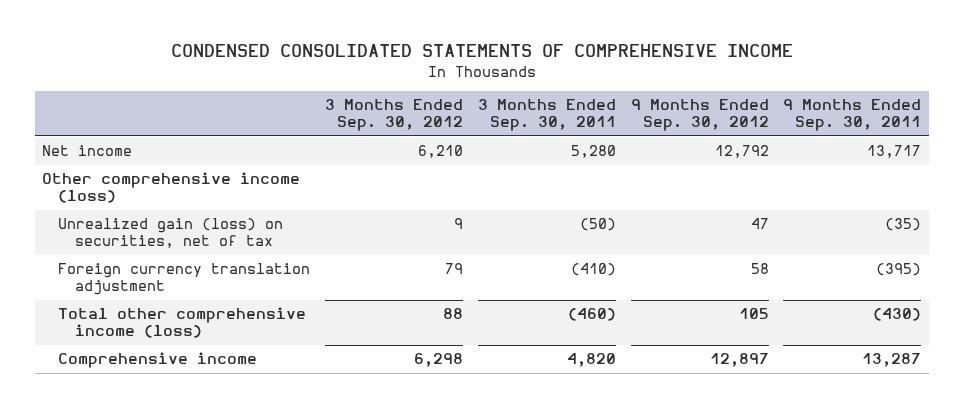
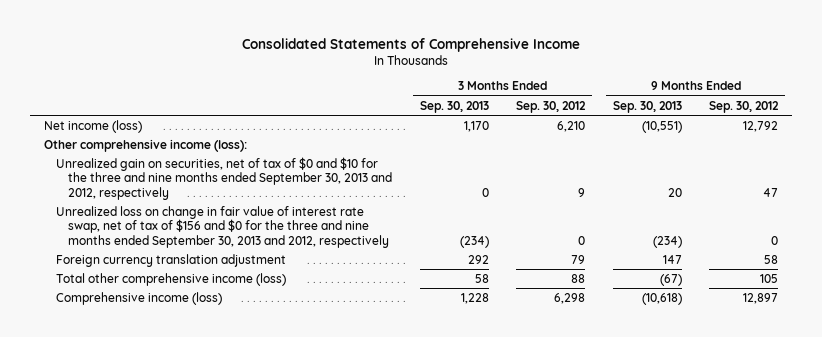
[170,44,793,58] CONDENSED CONSOLIDATED STATEMENTS OF COMPREHENSIVE INCOME -> [242,37,581,52] Consolidated Statements of Comprehensive Income
[477,99,616,132] 3 Months Ended Sep. 30, 2011 -> none
[783,99,922,132] 9 Months Ended Sep. 30, 2011 -> none
none -> [419,100,489,113] Sep. 30, 2013
none -> [612,100,682,113] Sep. 30, 2013
[41,145,132,157] Net income -> [43,119,142,133] Net income (loss)
[41,172,300,204] Other comprehensive income (loss) -> [43,138,247,152] Other comprehensive income (loss):
[58,218,284,249] Unrealized gain (loss) on securities, net of tax -> [56,156,393,200] Unrealized gain on securities, net of tax of $0 and $10 for the three and nine months ended September 30, 2013 and 2012, respectively
none -> [56,205,390,248] Unrealized loss on change in fair value of interest rate swap, net of tax of $156 and $0 for the three and nine months ended September 30, 2013 and 2012, respectively
[58,352,258,369] Comprehensive income -> [56,291,223,305] Comprehensive income (loss)

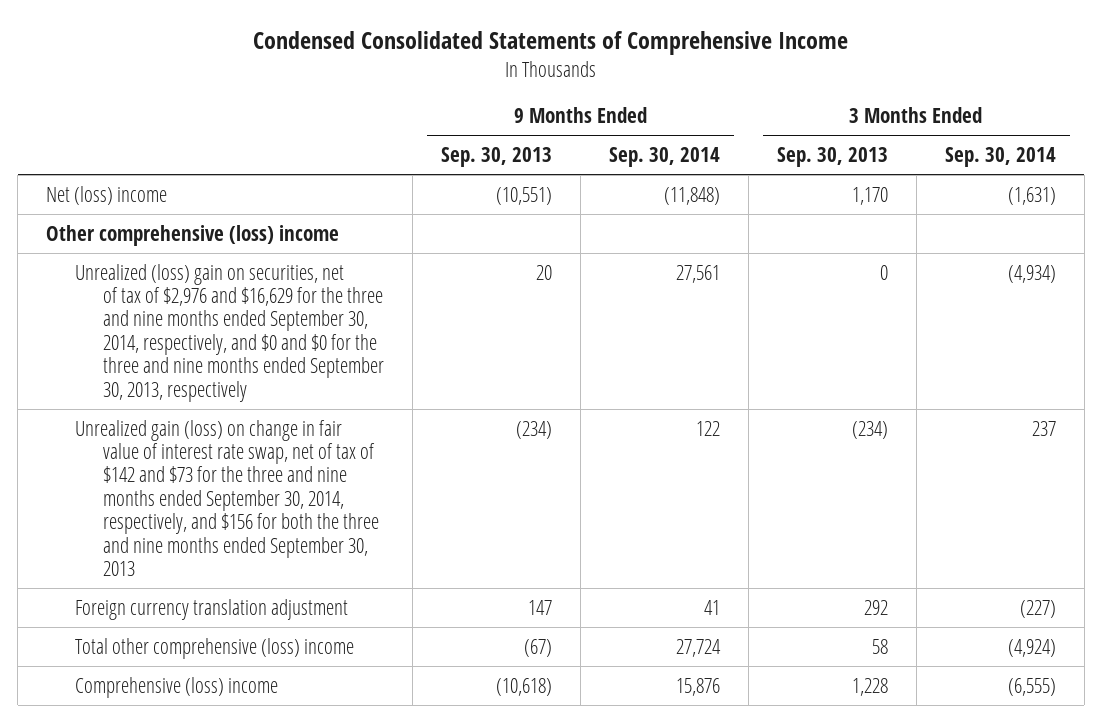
[242,37,581,52] Consolidated Statements of Comprehensive Income -> [252,31,848,56] Condensed Consolidated Statements of Comprehensive Income
[516,100,587,113] Sep. 30, 2012 -> none
[709,100,780,113] Sep. 30, 2012 -> none
none -> [609,147,721,168] Sep. 30, 2014
none -> [944,147,1056,168] Sep. 30, 2014
[43,119,142,133] Net income (loss) -> [46,185,168,205] Net (loss) income
[43,138,247,152] Other comprehensive income (loss): -> [46,224,340,246] Other comprehensive (loss) income
[56,156,393,200] Unrealized gain on securities, net of tax of $0 and $10 for the three and nine months ended September 30, 2013 and 2012, respectively -> [74,263,385,402] Unrealized (loss) gain on securities, net of tax of $2,976 and $16,629 for the three and nine months ended September 30, 2014, respectively, and $0 and $0 for the three and nine months ended September 30, 2013, respectively
[56,205,390,248] Unrealized loss on change in fair value of interest rate swap, net of tax of $156 and $0 for the three and nine months ended September 30, 2013 and 2012, respectively -> [74,419,380,576] Unrealized gain (loss) on change in fair value of interest rate swap, net of tax of $142 and $73 for the three and nine months ended September 30, 2014, respectively, and $156 for both the three and nine months ended September 30, 2013
[56,272,287,286] Total other comprehensive income (loss) -> [74,637,354,659] Total other comprehensive (loss) income
[56,291,223,305] Comprehensive income (loss) -> [74,676,278,698] Comprehensive (loss) income

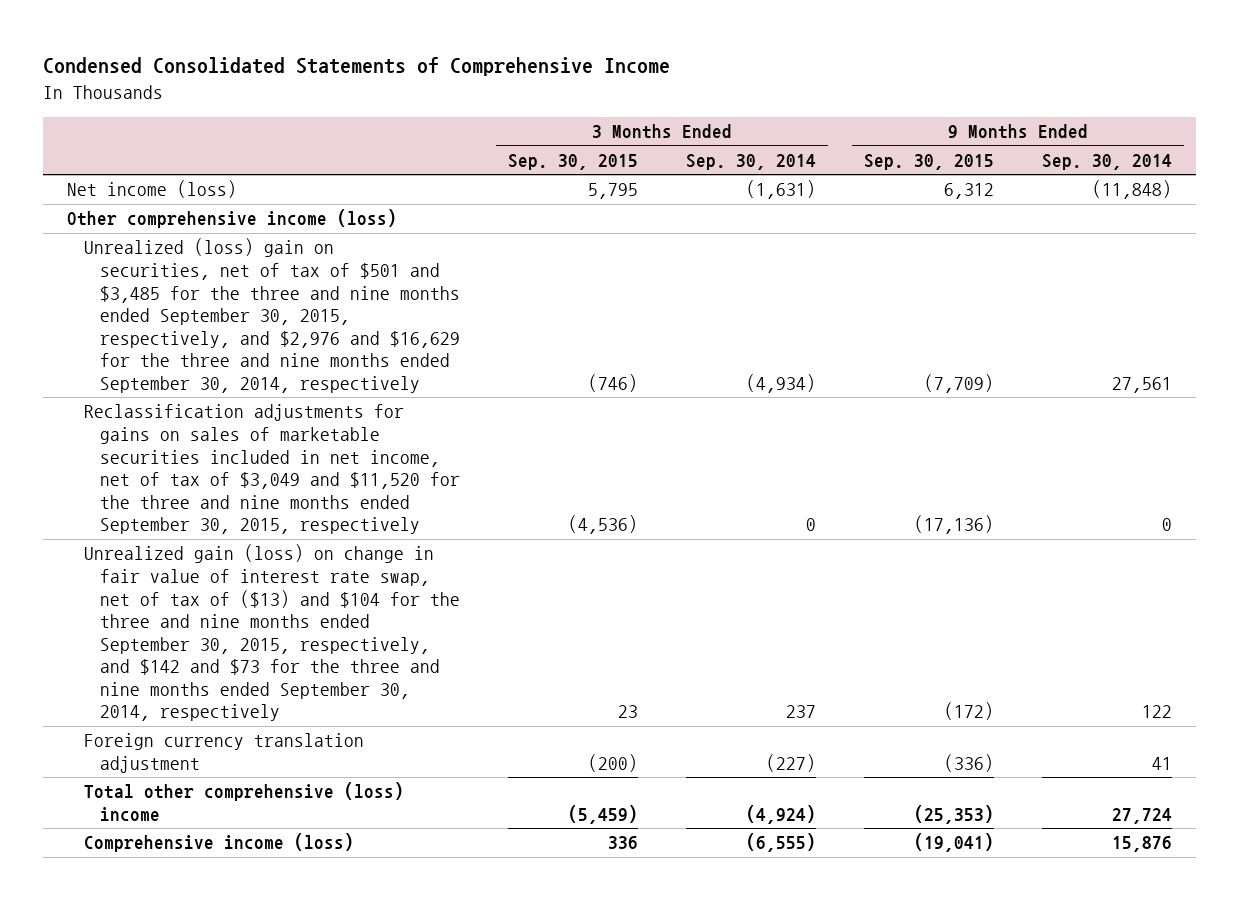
[441,147,553,168] Sep. 30, 2013 -> none
[776,147,888,168] Sep. 30, 2013 -> none
none -> [508,153,639,170] Sep. 30, 2015
none -> [864,153,995,170] Sep. 30, 2015
[46,185,168,205] Net (loss) income -> [67,180,238,199] Net income (loss)
[46,224,340,246] Other comprehensive (loss) income -> [67,209,398,229] Other comprehensive income (loss)
[74,263,385,402] Unrealized (loss) gain on securities, net of tax of $2,976 and $16,629 for the three and nine months ended September 30, 2014, respectively, and $0 and $0 for the three and nine months ended September 30, 2013, respectively -> [83,238,461,393] Unrealized (loss) gain on securities, net of tax of $501 and $3,485 for the three and nine months ended September 30, 2015, respectively, and $2,976 and $16,629 for the three and nine months ended September 30, 2014, respectively
none -> [83,404,461,535] Reclassification adjustments for gains on sales of marketable securities included in net income, net of tax of $3,049 and $11,520 for the three and nine months ended September 30, 2015, respectively
[74,419,380,576] Unrealized gain (loss) on change in fair value of interest rate swap, net of tax of $142 and $73 for the three and nine months ended September 30, 2014, respectively, and $156 for both the three and nine months ended September 30, 2013 -> [83,544,461,722] Unrealized gain (loss) on change in fair value of interest rate swap, net of tax of ($13) and $104 for the three and nine months ended September 30, 2015, respectively, and $142 and $73 for the three and nine months ended September 30, 2014, respectively
[74,676,278,698] Comprehensive (loss) income -> [83,833,354,853] Comprehensive income (loss)

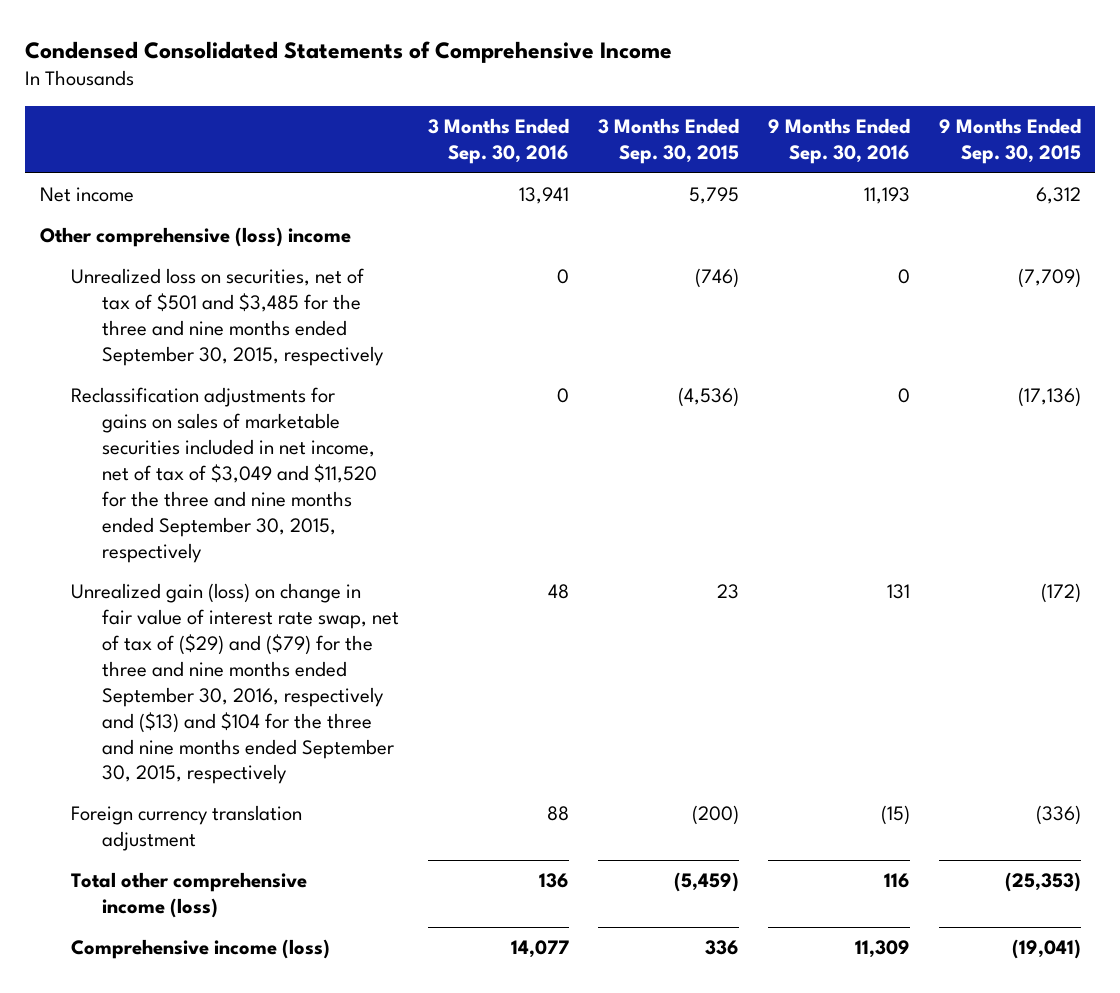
[686,153,817,170] Sep. 30, 2014 -> none
[1042,153,1173,170] Sep. 30, 2014 -> none
none -> [428,118,570,165] 3 Months Ended Sep. 30, 2016
none -> [767,118,910,165] 9 Months Ended Sep. 30, 2016
[67,180,238,199] Net income (loss) -> [39,187,134,203] Net income
[67,209,398,229] Other comprehensive income (loss) -> [39,227,351,248] Other comprehensive (loss) income
[83,238,461,393] Unrealized (loss) gain on securities, net of tax of $501 and $3,485 for the three and nine months ended September 30, 2015, respectively, and $2,976 and $16,629 for the three and nine months ended September 30, 2014, respectively -> [71,268,385,366] Unrealized loss on securities, net of tax of $501 and $3,485 for the three and nine months ended September 30, 2015, respectively
[83,544,461,722] Unrealized gain (loss) on change in fair value of interest rate swap, net of tax of ($13) and $104 for the three and nine months ended September 30, 2015, respectively, and $142 and $73 for the three and nine months ended September 30, 2014, respectively -> [71,583,400,785] Unrealized gain (loss) on change in fair value of interest rate swap, net of tax of ($29) and ($79) for the three and nine months ended September 30, 2016, respectively and ($13) and $104 for the three and nine months ended September 30, 2015, respectively
[83,782,404,822] Total other comprehensive (loss) income -> [71,872,308,919] Total other comprehensive income (loss)

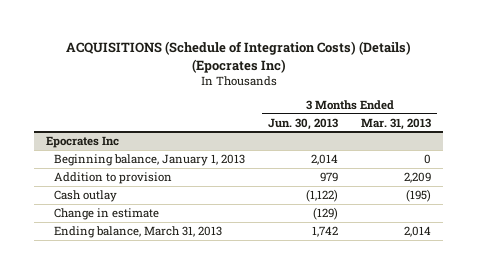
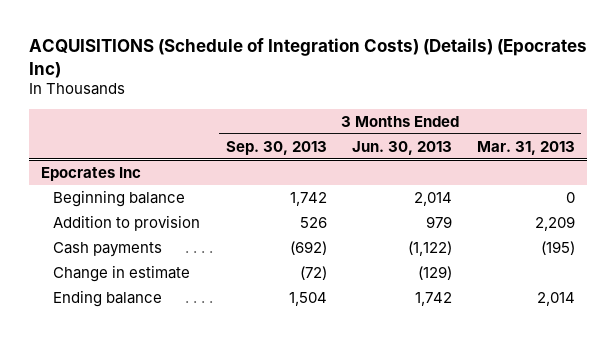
none -> [225,140,327,155] Sep. 30, 2013
[54,153,246,166] Beginning balance, January 1, 2013 -> [53,189,186,207] Beginning balance
[54,189,118,202] Cash outlay -> [53,241,163,257] Cash payments
[54,225,223,238] Ending balance, March 31, 2013 -> [53,289,163,307] Ending balance

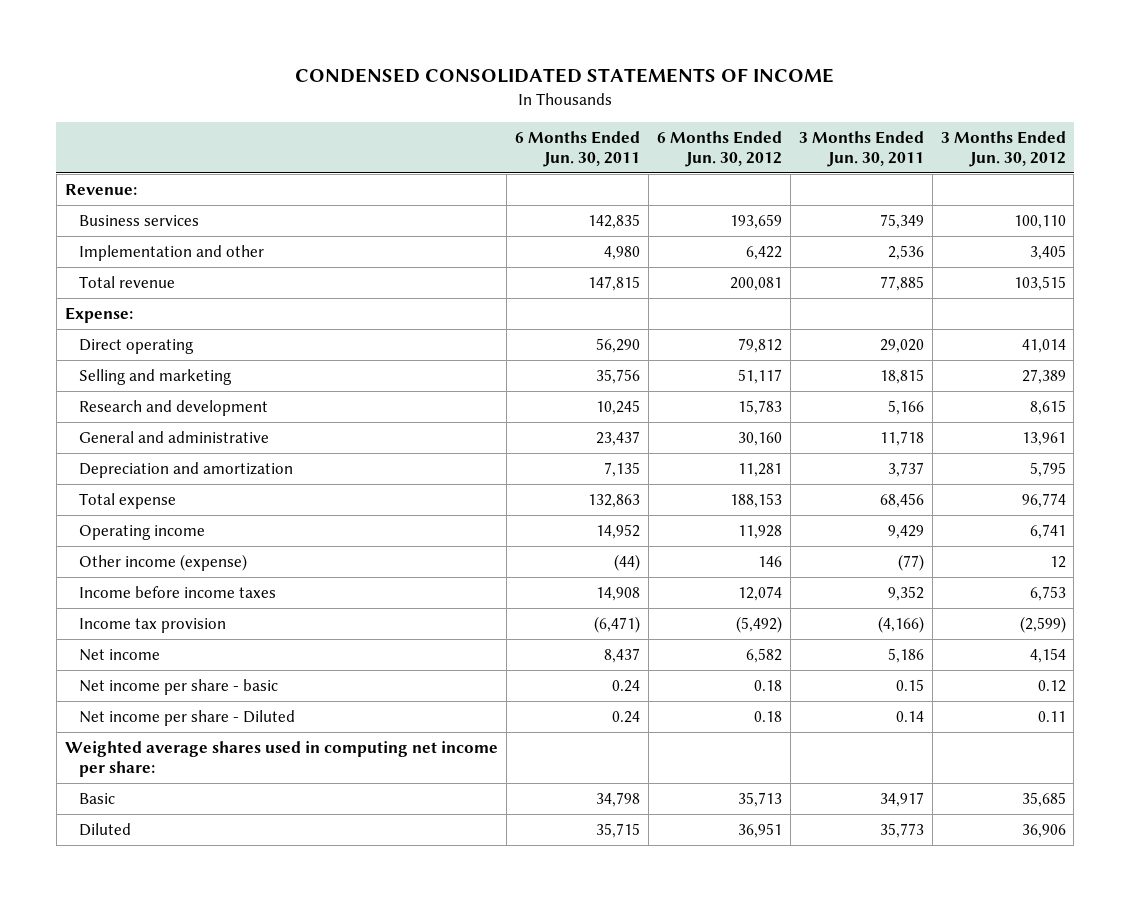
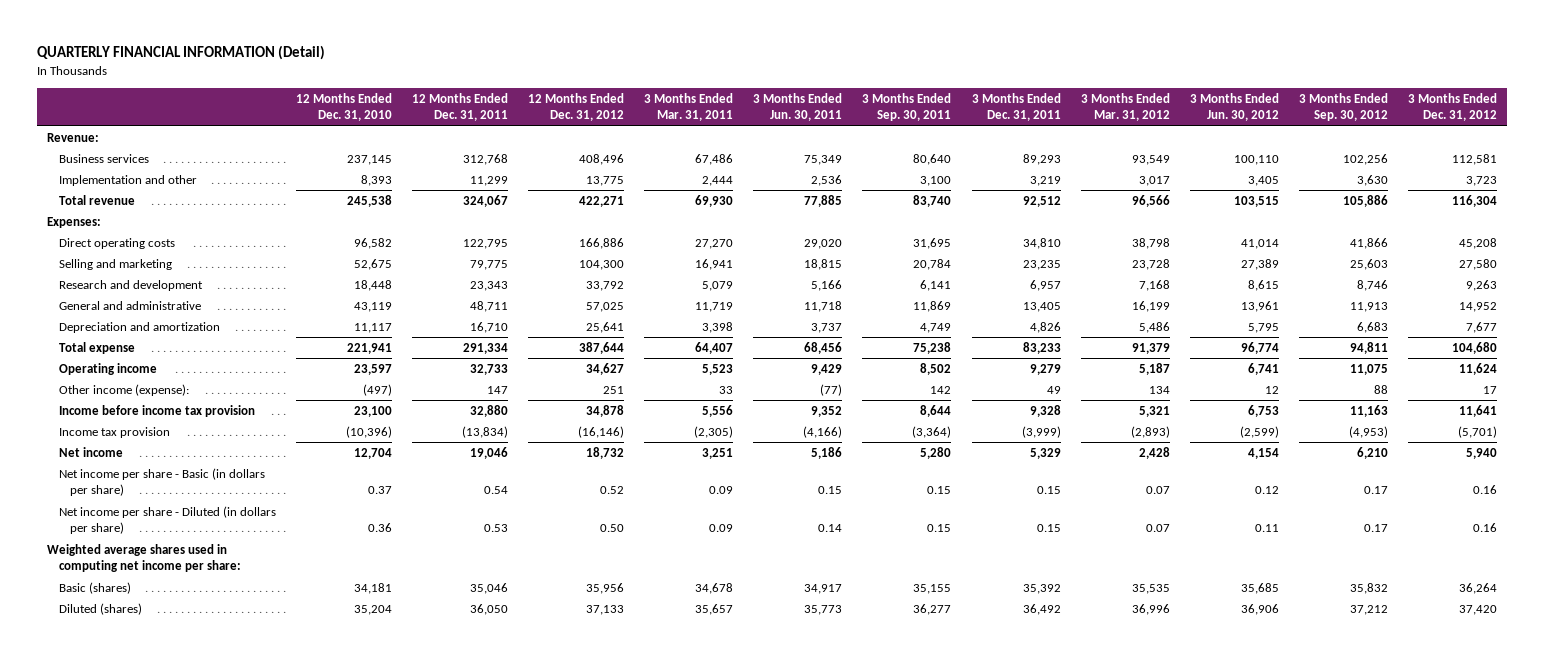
[295,68,835,84] CONDENSED CONSOLIDATED STATEMENTS OF INCOME -> [36,45,325,61] QUARTERLY FINANCIAL INFORMATION (Detail)
[514,130,640,168] 6 Months Ended Jun. 30, 2011 -> none
[656,130,782,168] 6 Months Ended Jun. 30, 2012 -> none
none -> [295,93,392,122] 12 Months Ended Dec. 31, 2010
none -> [411,93,508,122] 12 Months Ended Dec. 31, 2011
none -> [528,93,625,122] 12 Months Ended Dec. 31, 2012
none -> [644,93,734,122] 3 Months Ended Mar. 31, 2011
none -> [862,93,952,122] 3 Months Ended Sep. 30, 2011
none -> [971,93,1061,122] 3 Months Ended Dec. 31, 2011
none -> [1080,93,1170,122] 3 Months Ended Mar. 31, 2012
none -> [1298,93,1388,122] 3 Months Ended Sep. 30, 2012
none -> [1408,93,1498,122] 3 Months Ended Dec. 31, 2012
[64,306,133,323] Expense: -> [46,216,101,228] Expenses:
[78,338,194,354] Direct operating -> [58,237,175,249] Direct operating costs
[78,553,247,571] Other income (expense) -> [58,383,189,396] Other income (expense):
[78,585,276,598] Income before income taxes -> [58,404,255,417] Income before income tax provision
[78,678,278,695] Net income per share - basic -> [58,467,265,497] Net income per share - Basic (in dollars per share)
[78,709,295,726] Net income per share - Diluted -> [58,505,276,535] Net income per share - Diluted (in dollars per share)
[78,792,115,804] Basic -> [58,581,131,594] Basic (shares)
[78,822,131,836] Diluted -> [58,602,142,615] Diluted (shares)

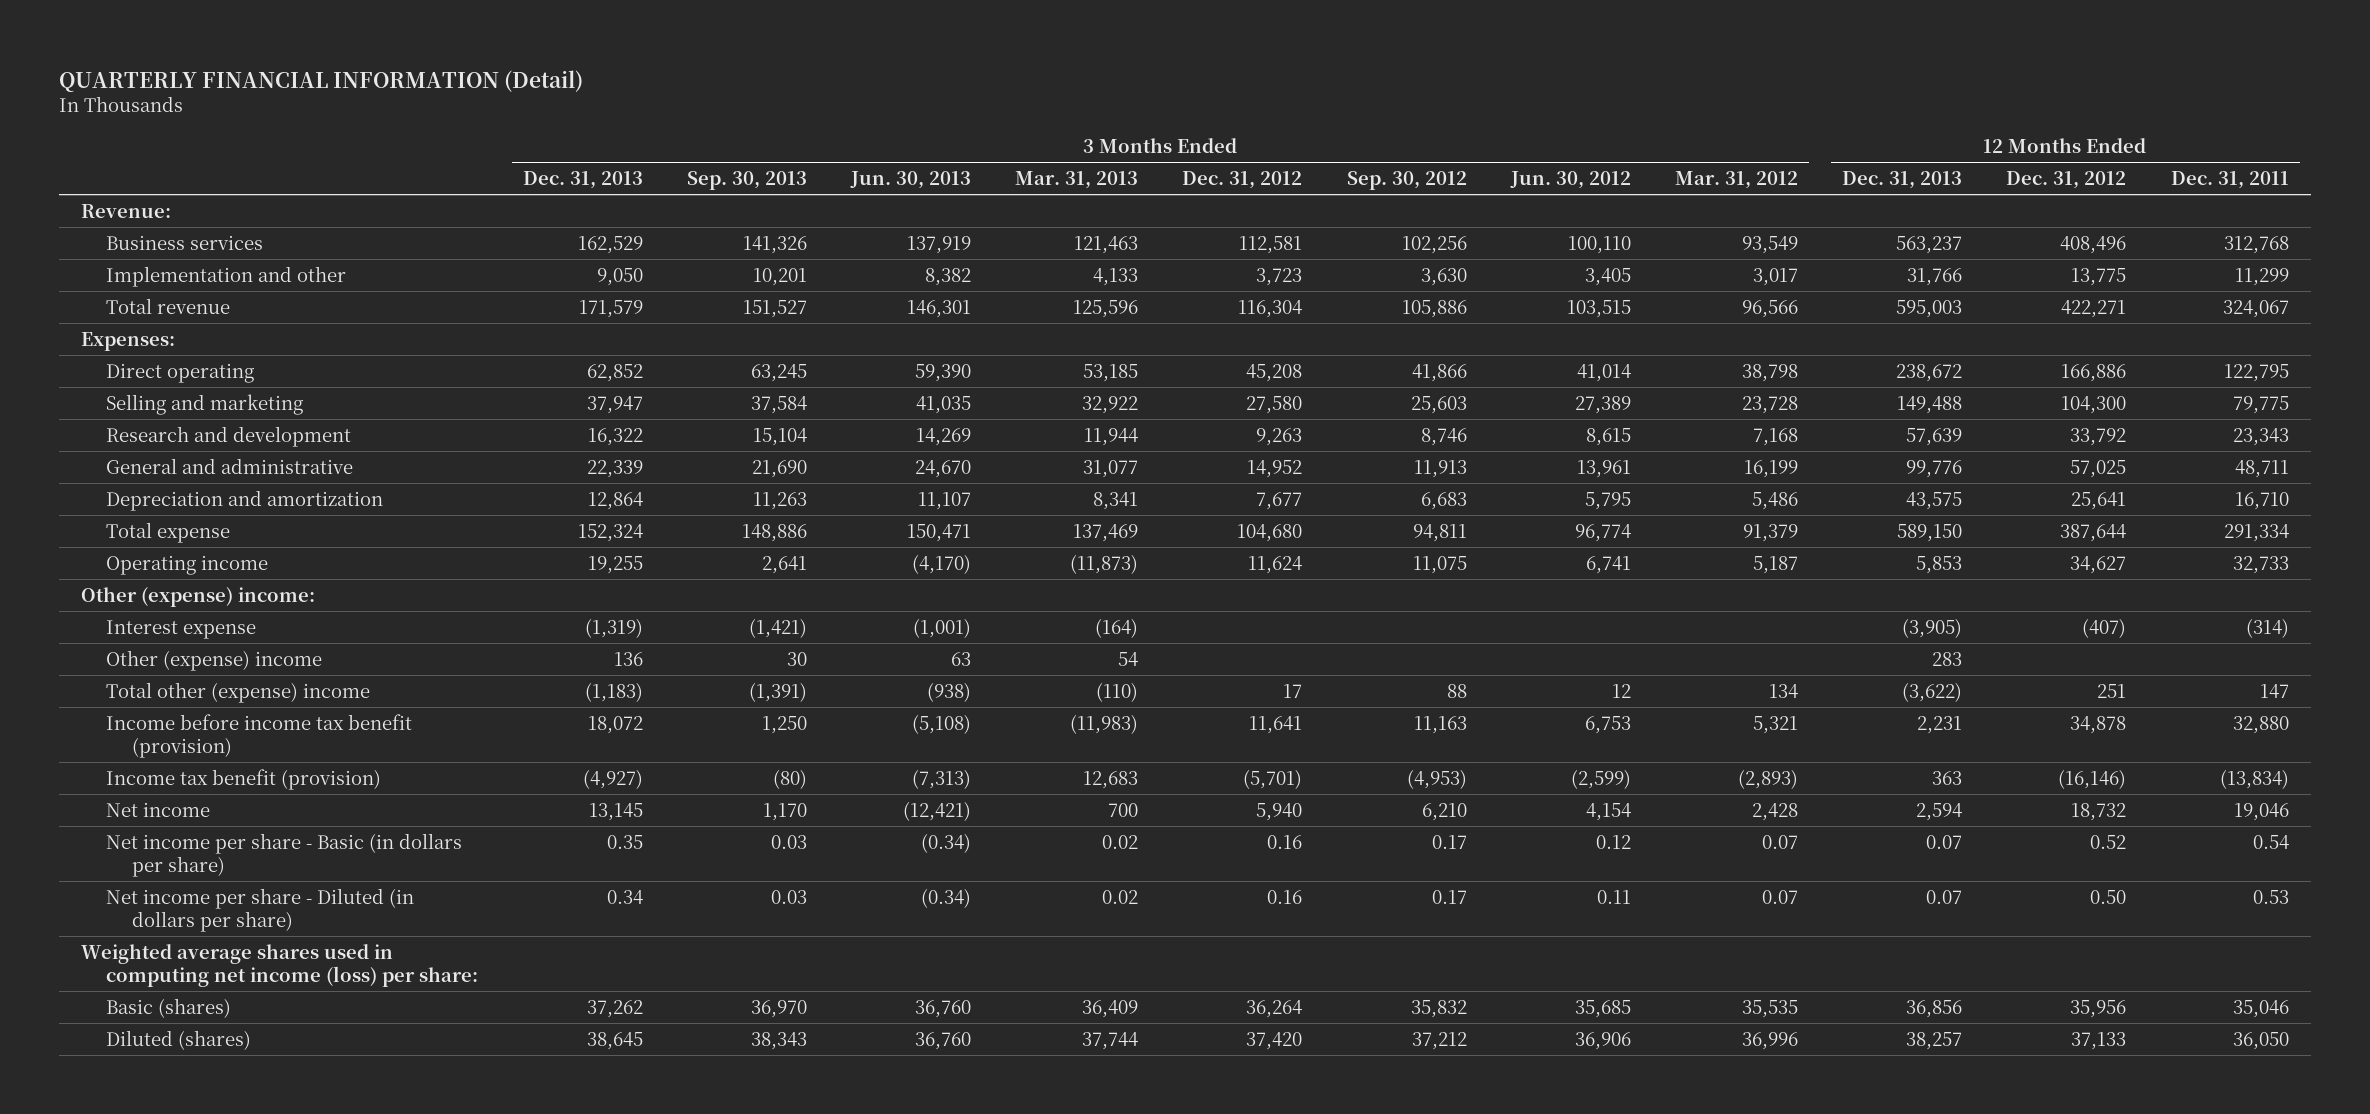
[295,93,392,122] 12 Months Ended Dec. 31, 2010 -> none
[644,93,734,122] 3 Months Ended Mar. 31, 2011 -> none
[753,93,843,122] 3 Months Ended Jun. 30, 2011 -> none
[862,93,952,122] 3 Months Ended Sep. 30, 2011 -> none
[971,93,1061,122] 3 Months Ended Dec. 31, 2011 -> none
none -> [522,171,643,190] Dec. 31, 2013
none -> [686,171,807,191] Sep. 30, 2013
none -> [850,171,972,190] Jun. 30, 2013
none -> [1015,171,1139,190] Mar. 31, 2013
none -> [1842,171,1963,190] Dec. 31, 2013
[58,237,175,249] Direct operating costs -> [106,362,255,383] Direct operating
none -> [81,586,316,607] Other (expense) income:
none -> [106,619,257,639] Interest expense
none -> [106,649,323,671] Other (expense) income
[58,383,189,396] Other income (expense): -> [106,681,371,703] Total other (expense) income
[58,404,255,417] Income before income tax provision -> [106,713,413,759] Income before income tax benefit (provision)
[58,426,170,438] Income tax provision -> [106,768,382,790] Income tax benefit (provision)
[46,543,241,573] Weighted average shares used in computing net income per share: -> [81,943,479,988] Weighted average shares used in computing net income (loss) per share:

